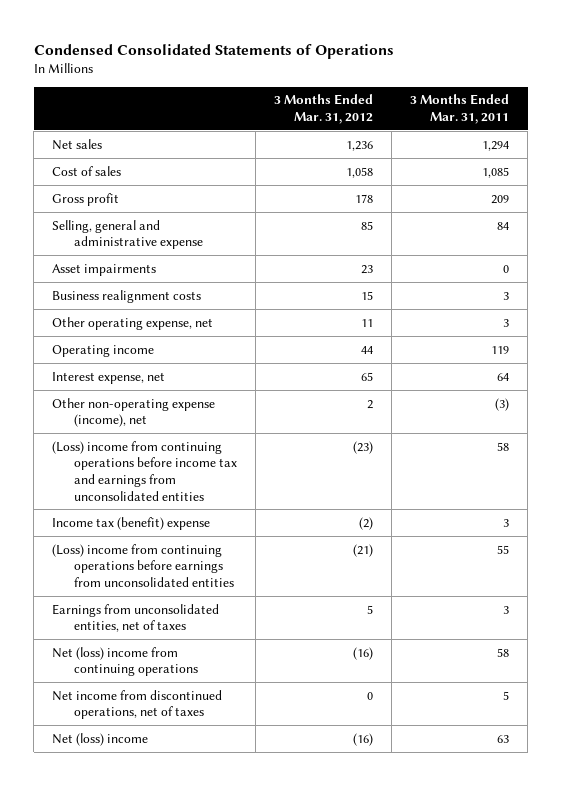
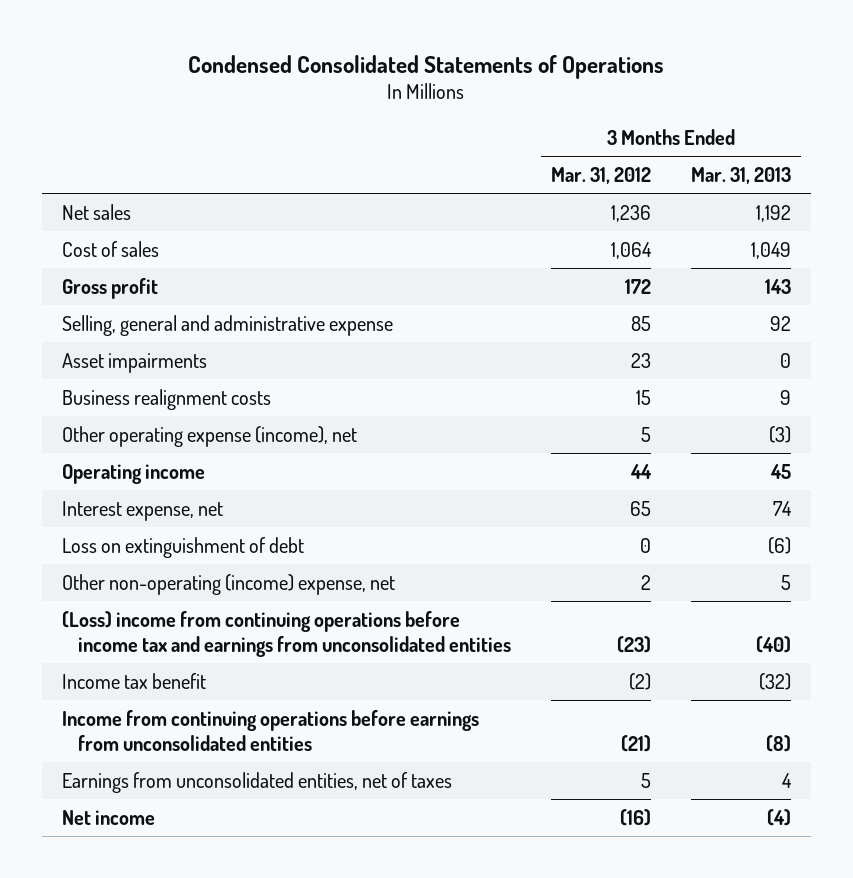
[410,94,510,124] 3 Months Ended Mar. 31, 2011 -> none
none -> [690,167,791,185] Mar. 31, 2013
[346,166,374,178] 1,058 -> [611,241,653,259] 1,064
[355,193,374,203] 178 -> [625,278,652,294] 172
[52,316,214,330] Other operating expense, net -> [61,425,357,447] Other operating expense (income), net
[361,318,374,327] 11 -> [641,426,652,442] 5
none -> [61,536,304,558] Loss on extinguishment of debt
[52,397,216,428] Other non-operating expense (income), net -> [61,573,395,595] Other non-operating (income) expense, net
[52,516,211,530] Income tax (benefit) expense -> [61,672,206,689] Income tax benefit
[52,543,234,587] (Loss) income from continuing operations before earnings from unconsolidated entities -> [61,709,479,752] Income from continuing operations before earnings from unconsolidated entities
[52,646,198,677] Net (loss) income from continuing operations -> none
[52,689,223,720] Net income from discontinued operations, net of taxes -> none
[52,732,149,746] Net (loss) income -> [61,809,155,825] Net income

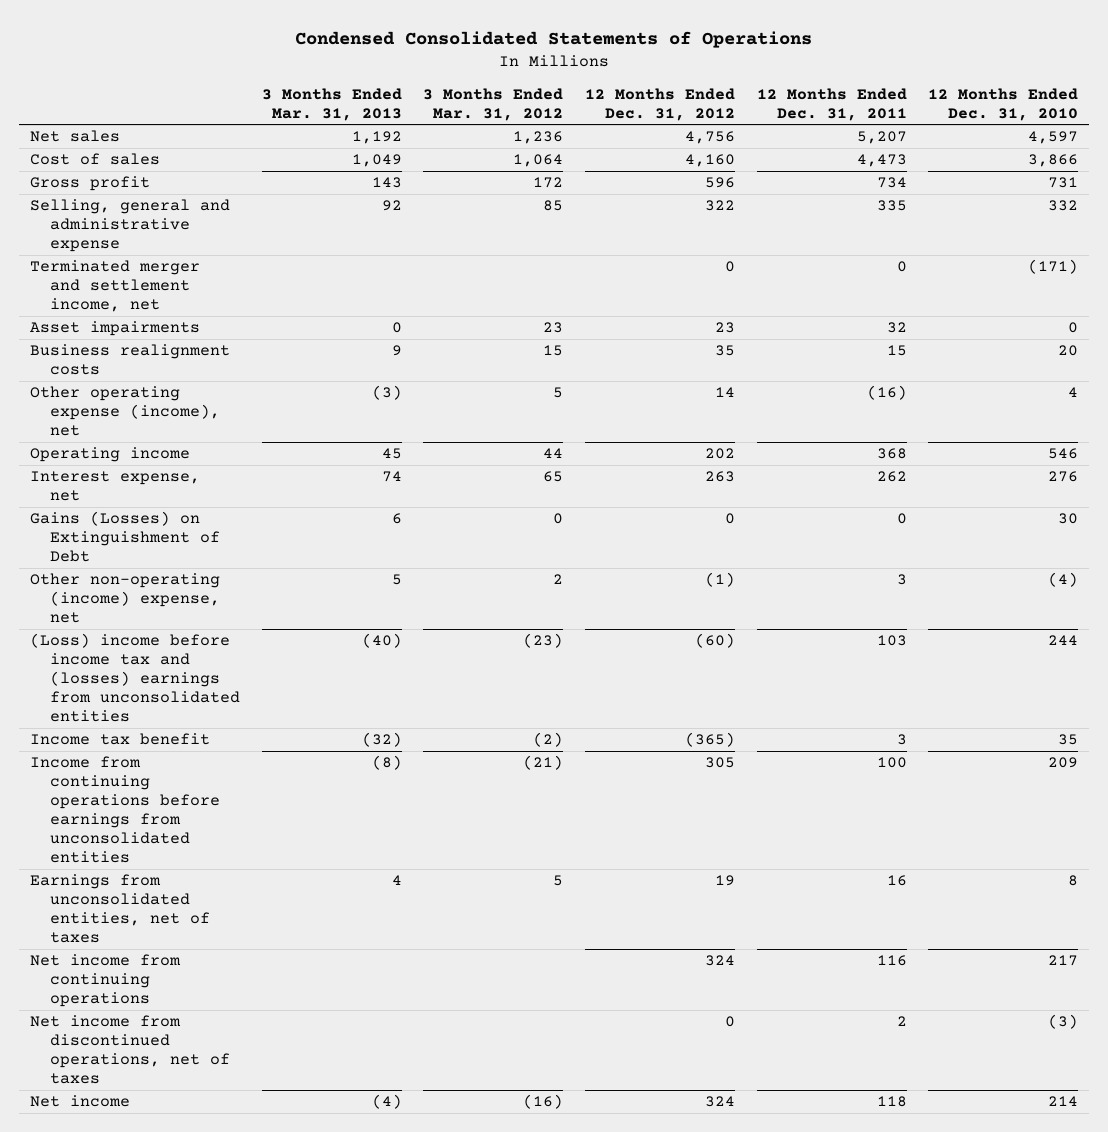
none -> [584,87,735,121] 12 Months Ended Dec. 31, 2012
none -> [756,87,907,121] 12 Months Ended Dec. 31, 2011
none -> [928,87,1079,121] 12 Months Ended Dec. 31, 2010
none -> [29,260,200,313] Terminated merger and settlement income, net
[61,536,304,558] Loss on extinguishment of debt -> [29,511,221,563] Gains (Losses) on Extinguishment of Debt
[767,536,791,554] (6) -> [391,513,402,525] 6
[61,610,512,658] (Loss) income from continuing operations before income tax and earnings from unconsolidated entities -> [29,633,241,722] (Loss) income before income tax and (losses) earnings from unconsolidated entities
none -> [29,954,181,1008] Net income from continuing operations
none -> [29,1015,231,1084] Net income from discontinued operations, net of taxes

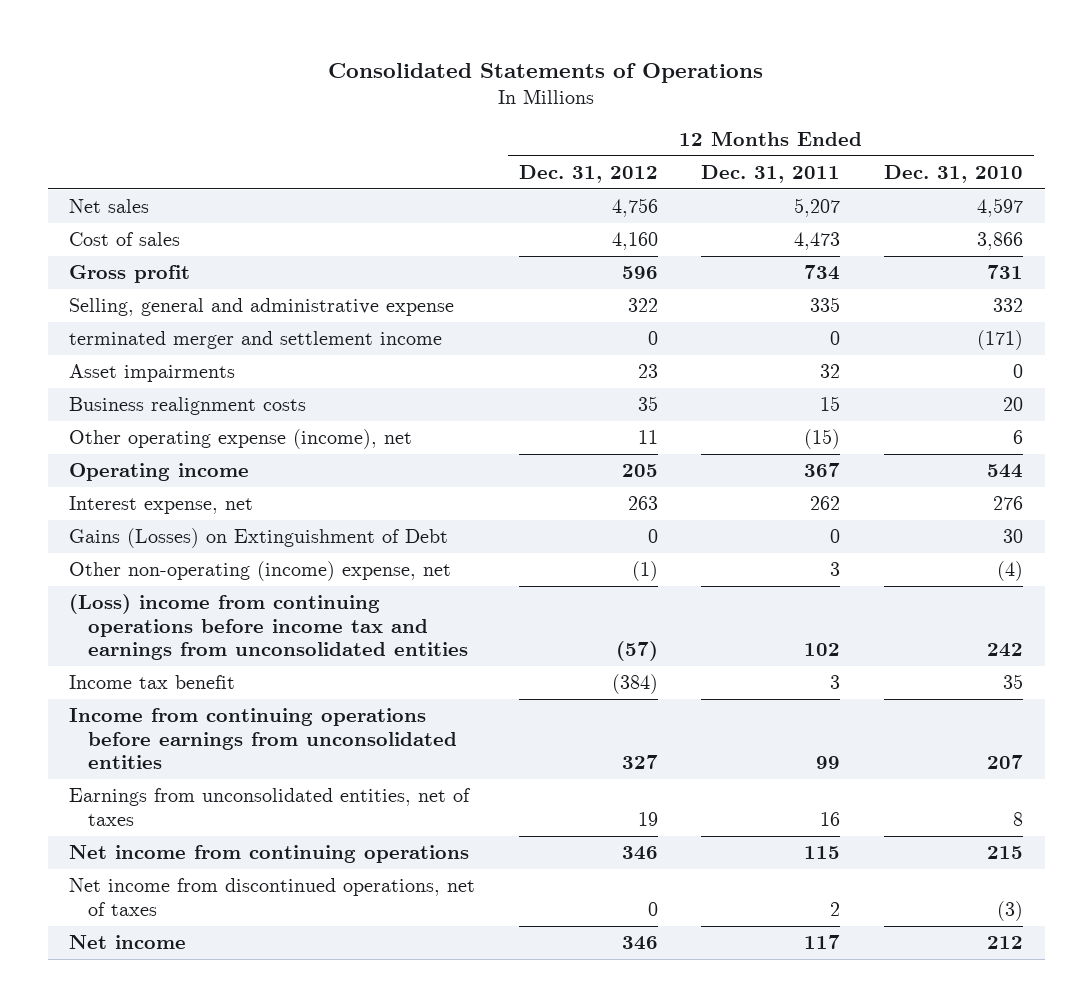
[294,31,812,49] Condensed Consolidated Statements of Operations -> [328,62,764,83] Consolidated Statements of Operations
[261,87,402,121] 3 Months Ended Mar. 31, 2013 -> none
[423,87,564,121] 3 Months Ended Mar. 31, 2012 -> none
[29,260,200,313] Terminated merger and settlement income, net -> [69,331,443,350] terminated merger and settlement income
[714,387,735,398] 14 -> [637,430,658,445] 11
[866,385,907,401] (16) -> [804,429,841,450] (15)
[1068,387,1079,398] 4 -> [1012,430,1023,445] 6
[704,448,735,460] 202 -> [621,464,658,478] 205
[876,448,907,460] 368 -> [804,463,841,478] 367
[1048,448,1079,460] 546 -> [986,464,1023,479] 544
[29,633,241,722] (Loss) income before income tax and (losses) earnings from unconsolidated entities -> [69,594,468,661] (Loss) income from continuing operations before income tax and earnings from unconsolidated entities
[694,633,735,649] (60) -> [615,641,658,662] (57)
[876,635,907,647] 103 -> [804,643,841,657] 102
[1048,635,1079,646] 244 -> [986,643,1023,658] 242
[684,732,735,748] (365) -> [611,674,658,695] (384)
[704,757,735,769] 305 -> [621,755,658,770] 327
[876,757,907,769] 100 -> [816,756,841,770] 99
[1048,757,1079,769] 209 -> [986,755,1023,770] 207
[704,955,735,967] 324 -> [621,846,658,861] 346
[876,955,907,967] 116 -> [804,846,841,860] 115
[1048,955,1079,967] 217 -> [986,846,1023,860] 215
[704,1096,735,1108] 324 -> [621,936,658,951] 346
[876,1096,907,1108] 118 -> [804,935,841,950] 117
[1048,1096,1079,1107] 214 -> [986,936,1023,950] 212

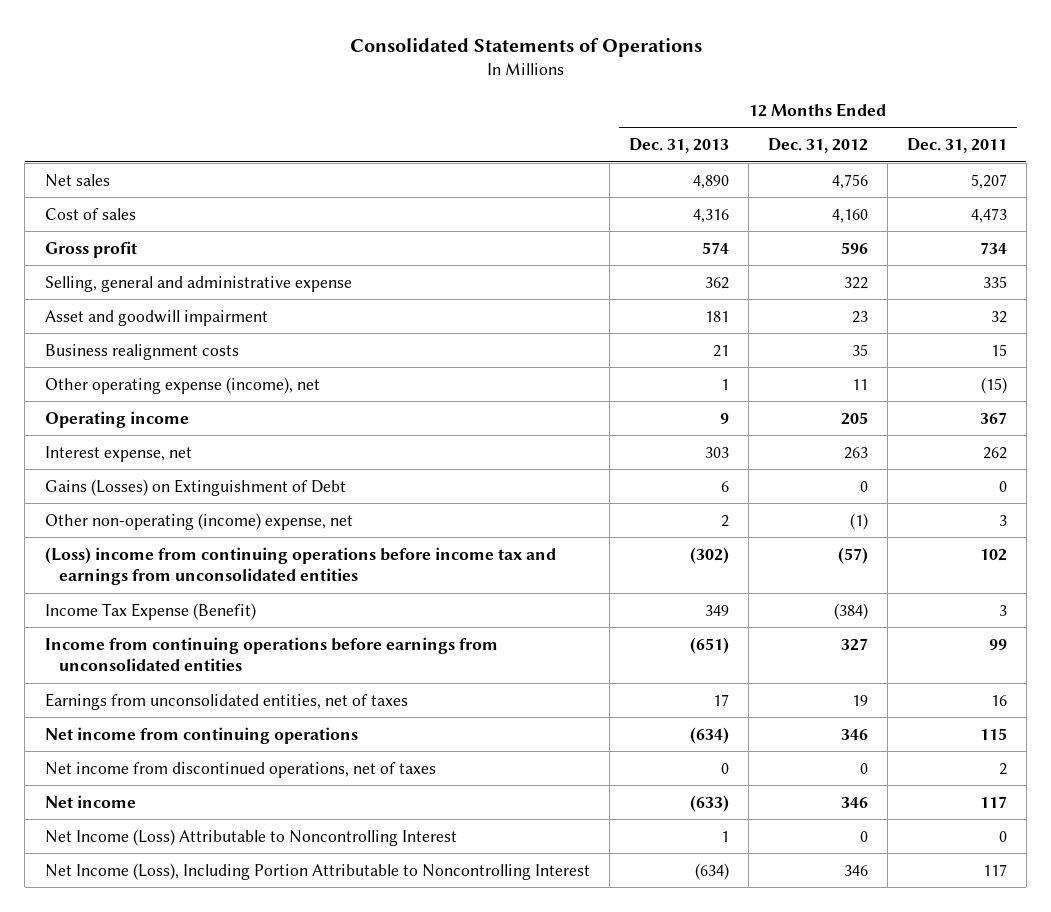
[883,164,1023,183] Dec. 31, 2010 -> none
none -> [628,138,729,154] Dec. 31, 2013
[69,331,443,350] terminated merger and settlement income -> none
[69,364,236,383] Asset impairments -> [44,309,268,326] Asset and goodwill impairment
[69,675,236,690] Income tax benefit -> [44,602,256,620] Income Tax Expense (Benefit)
none -> [44,828,457,846] Net Income (Loss) Attributable to Noncontrolling Interest
none -> [44,862,590,880] Net Income (Loss), Including Portion Attributable to Noncontrolling Interest

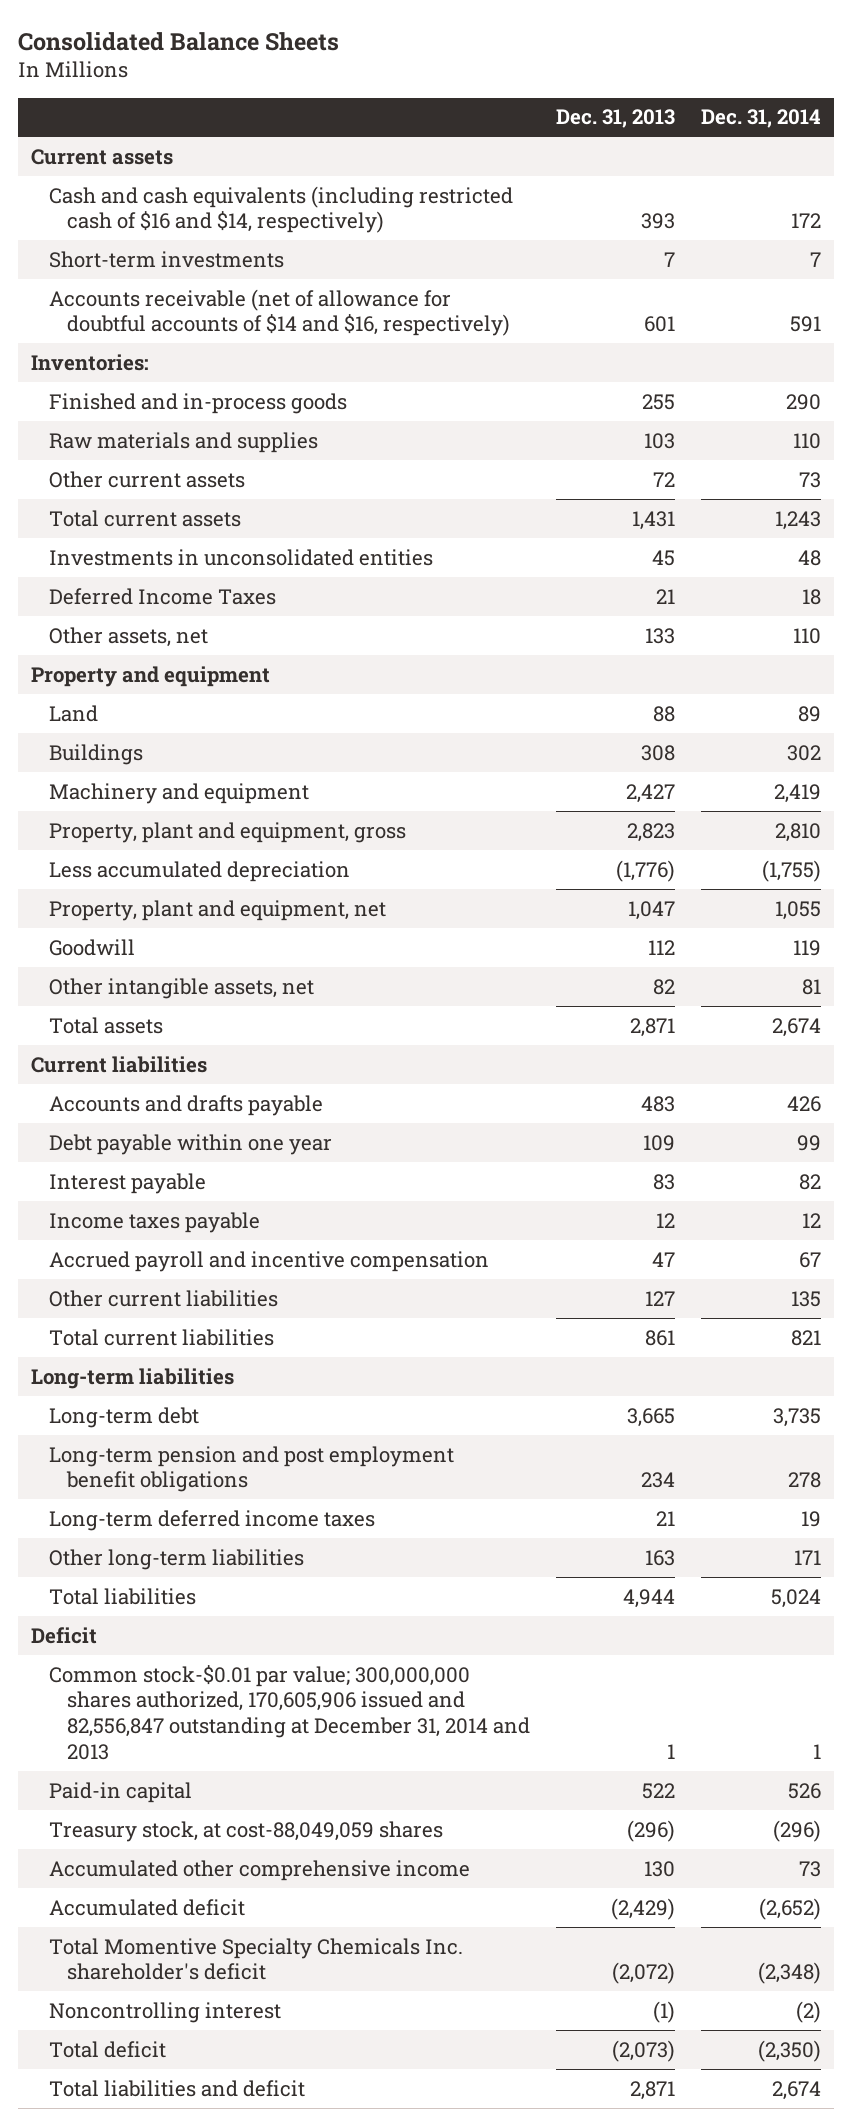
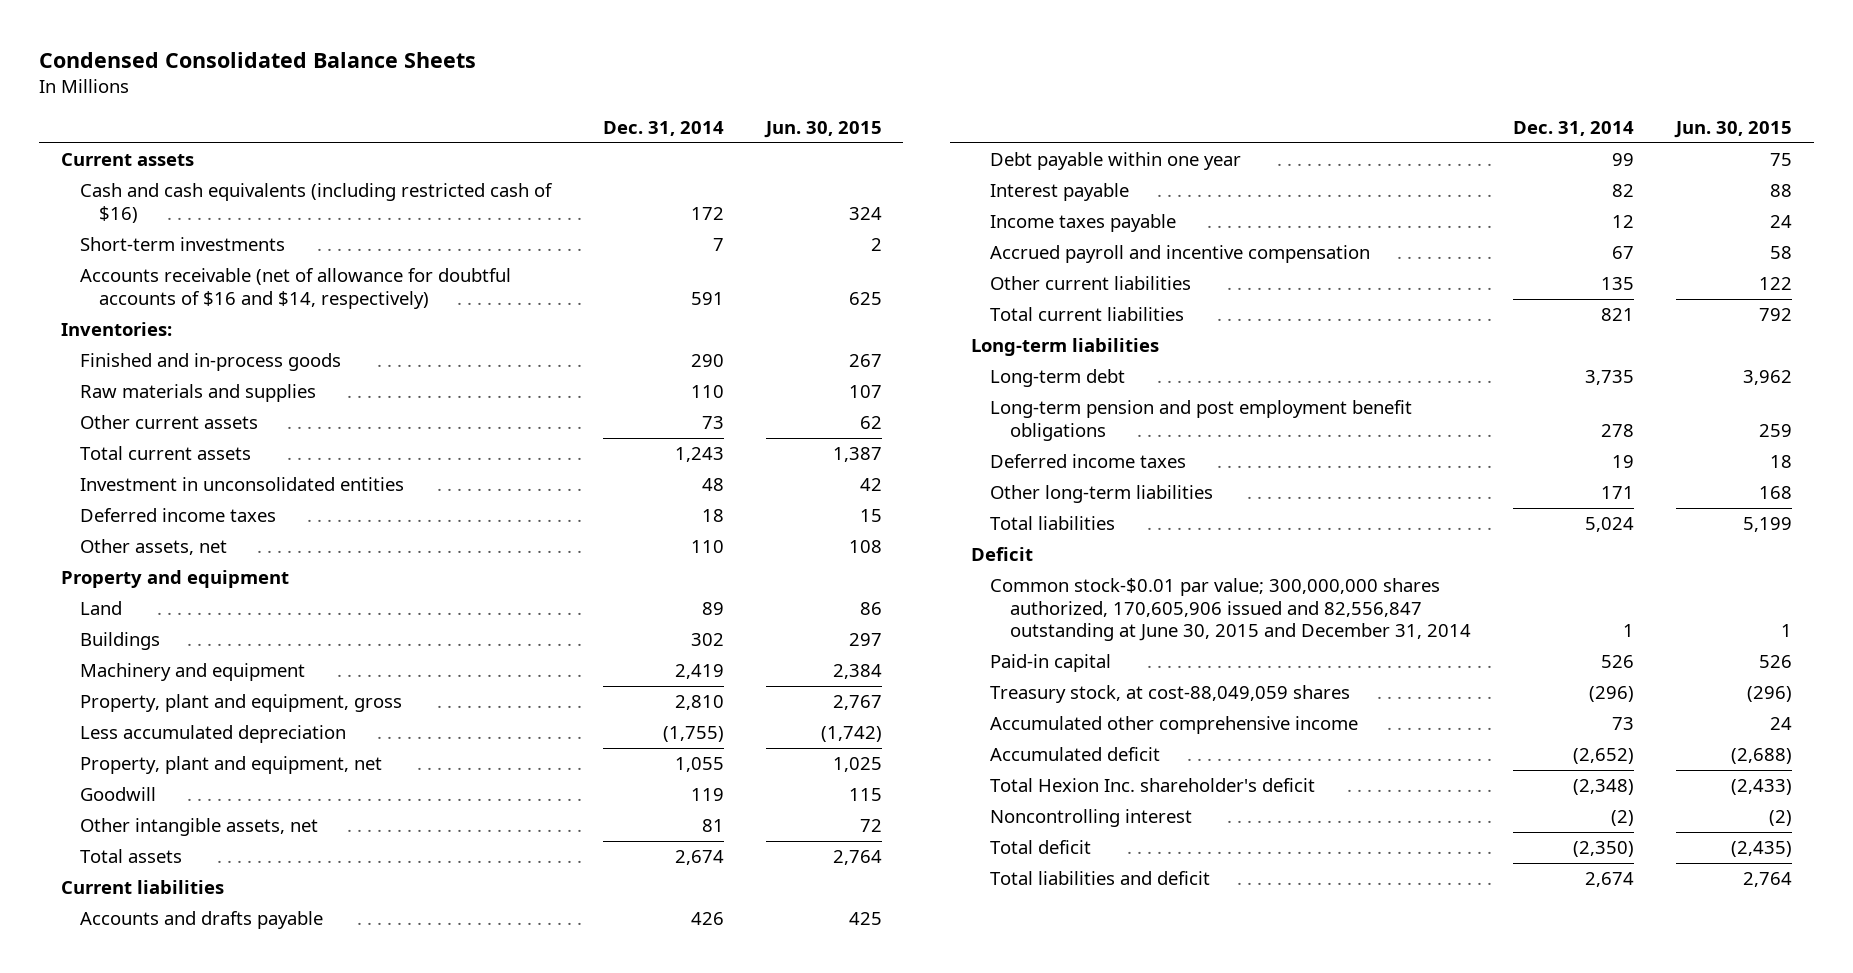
[17,31,339,51] Consolidated Balance Sheets -> [39,52,477,69] Condensed Consolidated Balance Sheets
[556,109,676,129] Dec. 31, 2013 -> none
none -> [764,121,883,139] Jun. 30, 2015
[48,185,513,234] Cash and cash equivalents (including restricted cash of $16 and $14, respectively) -> [80,183,554,223] Cash and cash equivalents (including restricted cash of $16)
[48,288,510,337] Accounts receivable (net of allowance for doubtful accounts of $14 and $16, respectively) -> [80,268,512,309] Accounts receivable (net of allowance for doubtful accounts of $16 and $14, respectively)
[48,548,433,566] Investments in unconsolidated entities -> [80,477,405,492] Investment in unconsolidated entities
[48,587,276,605] Deferred Income Taxes -> [80,508,277,523] Deferred income taxes
[48,1509,375,1531] Long-term deferred income taxes -> [990,454,1187,469] Deferred income taxes
[48,1664,530,1761] Common stock-$0.01 par value; 300,000,000 shares authorized, 170,605,906 issued and 82,556,847 outstanding at December 31, 2014 and 2013 -> [990,578,1471,642] Common stock-$0.01 par value; 300,000,000 shares authorized, 170,605,906 issued and 82,556,847 outstanding at June 30, 2015 and December 31, 2014
[48,1937,463,1981] Total Momentive Specialty Chemicals Inc. shareholder's deficit -> [990,778,1316,793] Total Hexion Inc. shareholder's deficit

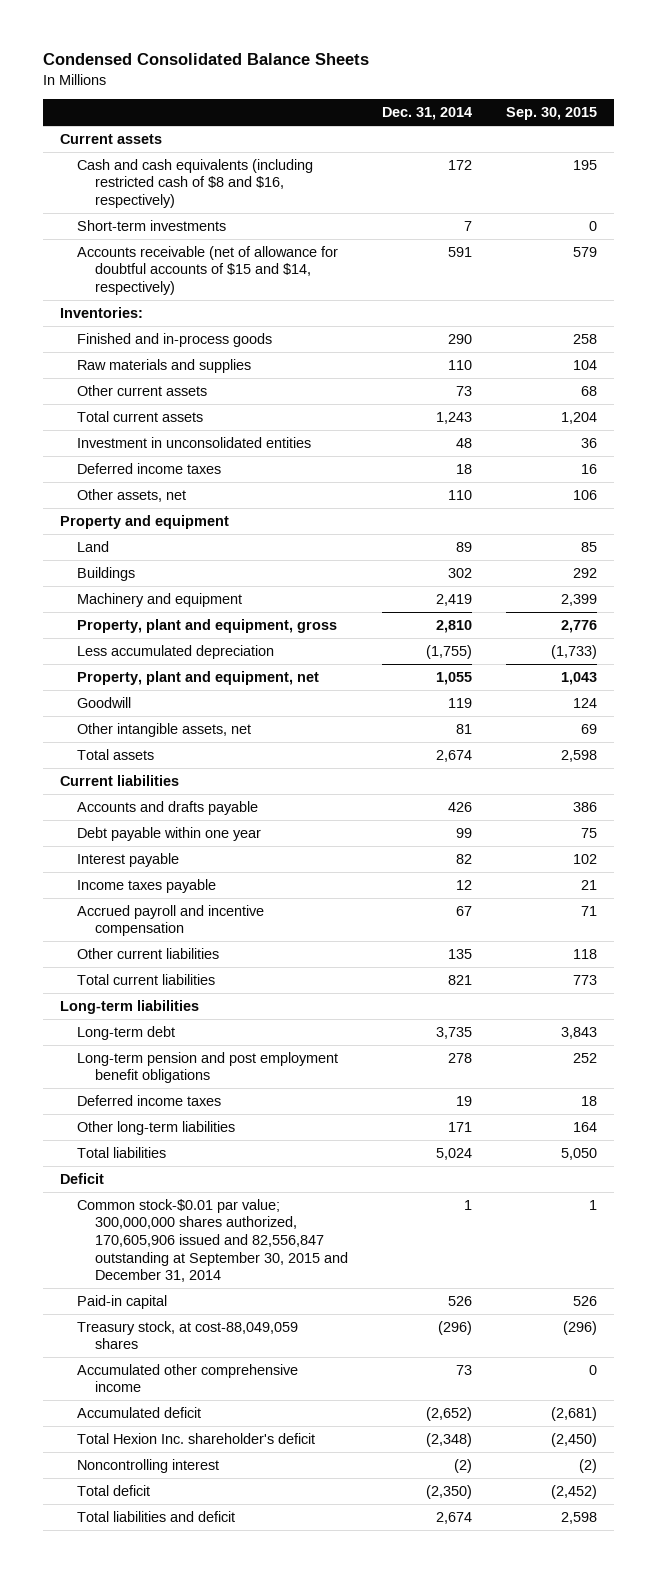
[764,121,883,139] Jun. 30, 2015 -> none
none -> [505,107,597,121] Sep. 30, 2015
[80,183,554,223] Cash and cash equivalents (including restricted cash of $16) -> [77,158,314,208] Cash and cash equivalents (including restricted cash of $8 and $16, respectively)
[80,268,512,309] Accounts receivable (net of allowance for doubtful accounts of $16 and $14, respectively) -> [77,245,339,295] Accounts receivable (net of allowance for doubtful accounts of $15 and $14, respectively)
[990,578,1471,642] Common stock-$0.01 par value; 300,000,000 shares authorized, 170,605,906 issued and 82,556,847 outstanding at June 30, 2015 and December 31, 2014 -> [77,1198,348,1283] Common stock-$0.01 par value; 300,000,000 shares authorized, 170,605,906 issued and 82,556,847 outstanding at September 30, 2015 and December 31, 2014

